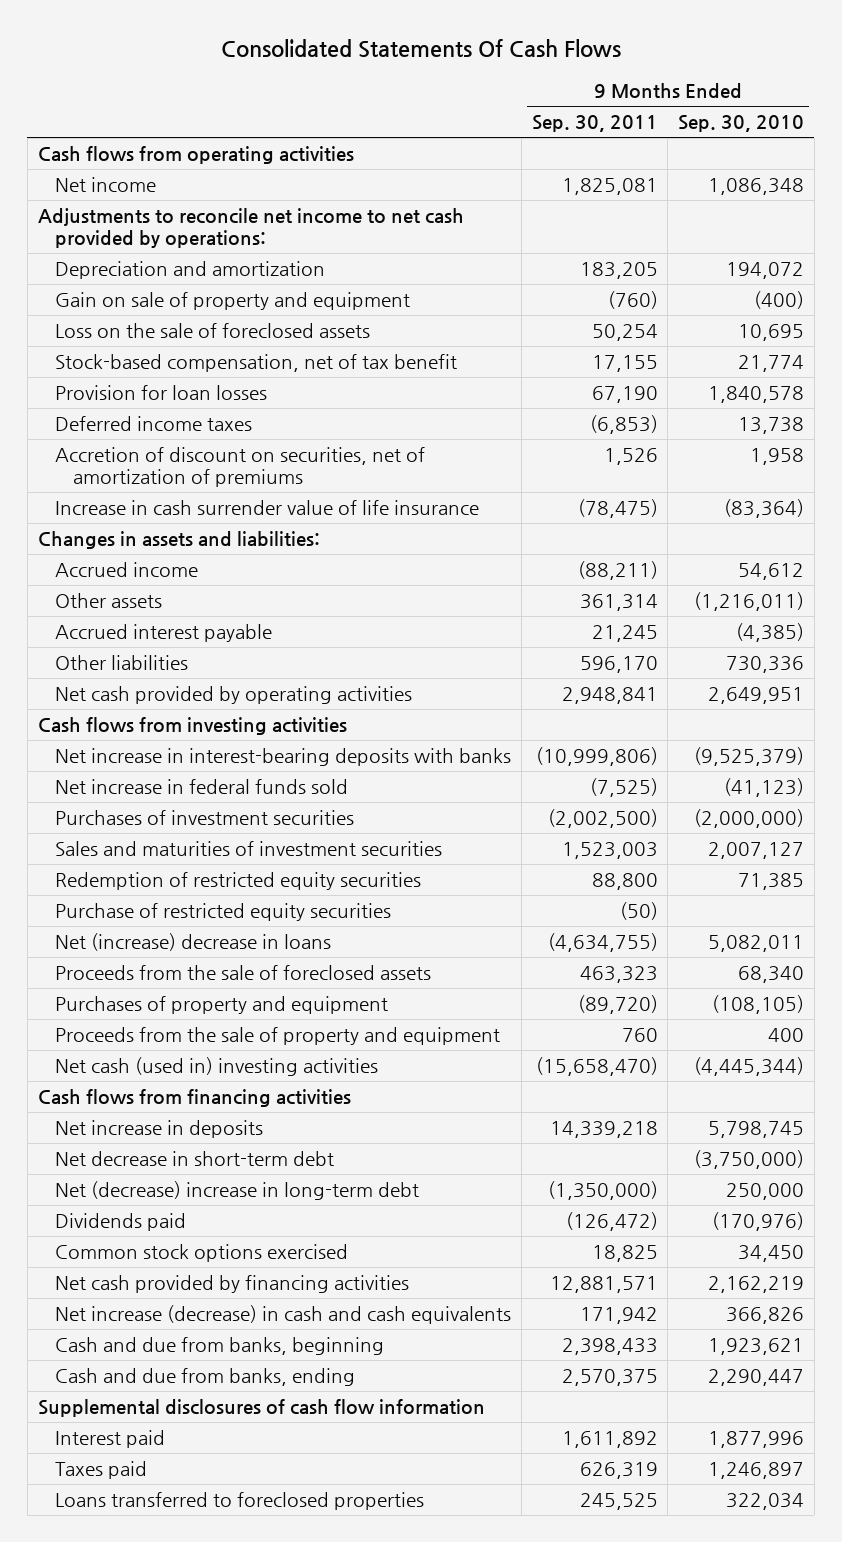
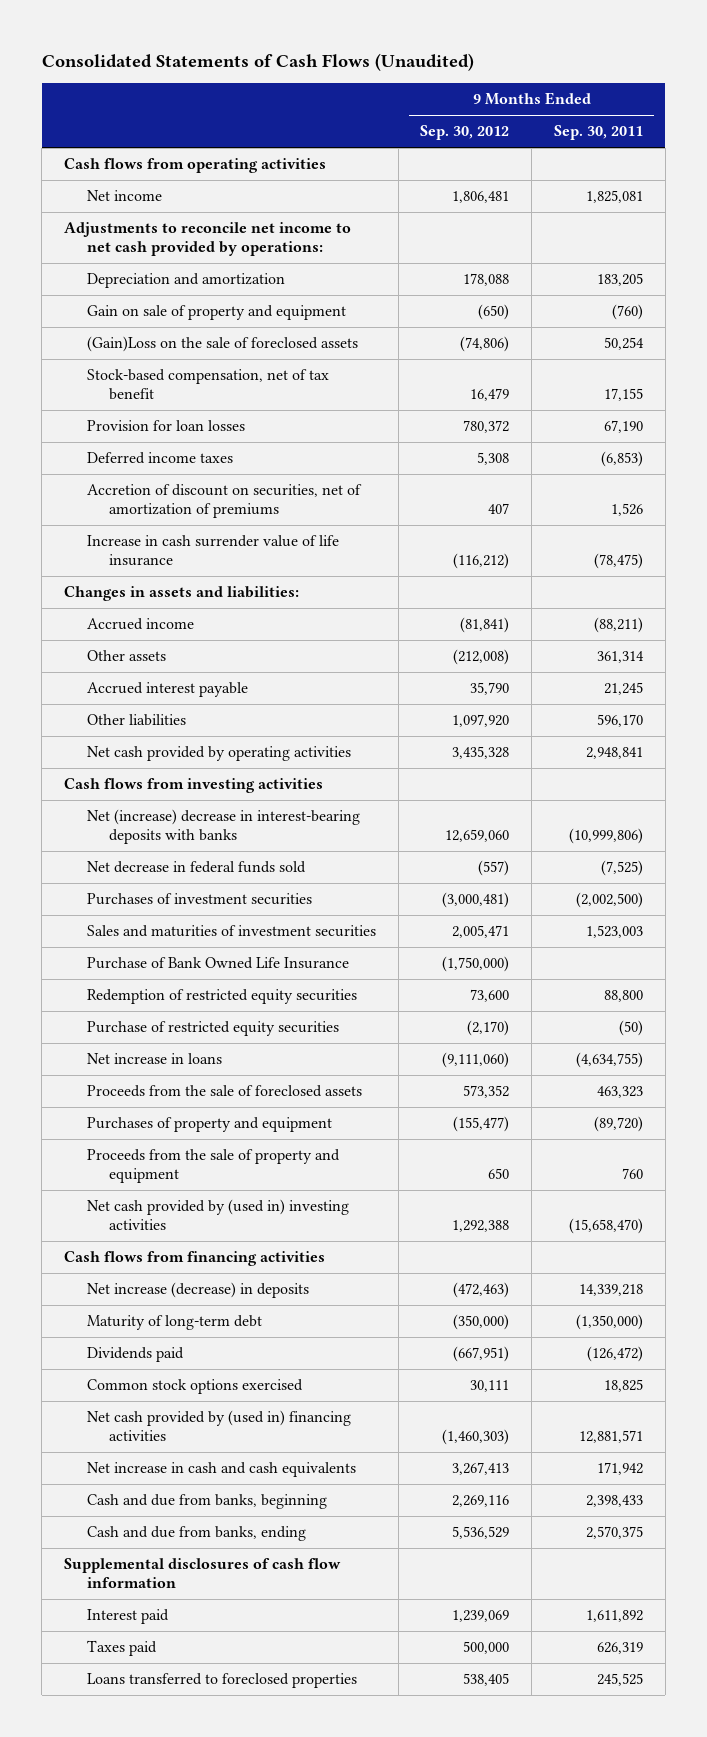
[220,39,621,59] Consolidated Statements Of Cash Flows -> [41,53,474,72] Consolidated Statements of Cash Flows (Unaudited)
[678,115,805,133] Sep. 30, 2010 -> none
none -> [420,125,510,141] Sep. 30, 2012
[55,323,371,339] Loss on the sale of foreclosed assets -> [86,336,358,353] (Gain)Loss on the sale of foreclosed assets
[55,748,512,767] Net increase in interest-bearing deposits with banks -> [86,809,360,845] Net (increase) decrease in interest-bearing deposits with banks
[55,779,349,795] Net increase in federal funds sold -> [86,861,306,874] Net decrease in federal funds sold
none -> [86,957,349,970] Purchase of Bank Owned Life Insurance
[55,933,332,952] Net (increase) decrease in loans -> [86,1053,222,1065] Net increase in loans
[55,1057,379,1077] Net cash (used in) investing activities -> [86,1199,349,1231] Net cash provided by (used in) investing activities
[55,1151,335,1167] Net decrease in short-term debt -> none
[55,1120,264,1139] Net increase in deposits -> [86,1282,309,1299] Net increase (decrease) in deposits
[55,1181,420,1201] Net (decrease) increase in long-term debt -> [86,1315,262,1331] Maturity of long-term debt
[55,1275,410,1294] Net cash provided by financing activities -> [86,1410,351,1442] Net cash provided by (used in) financing activities
[55,1305,512,1325] Net increase (decrease) in cash and cash equivalents -> [86,1462,356,1478] Net increase in cash and cash equivalents

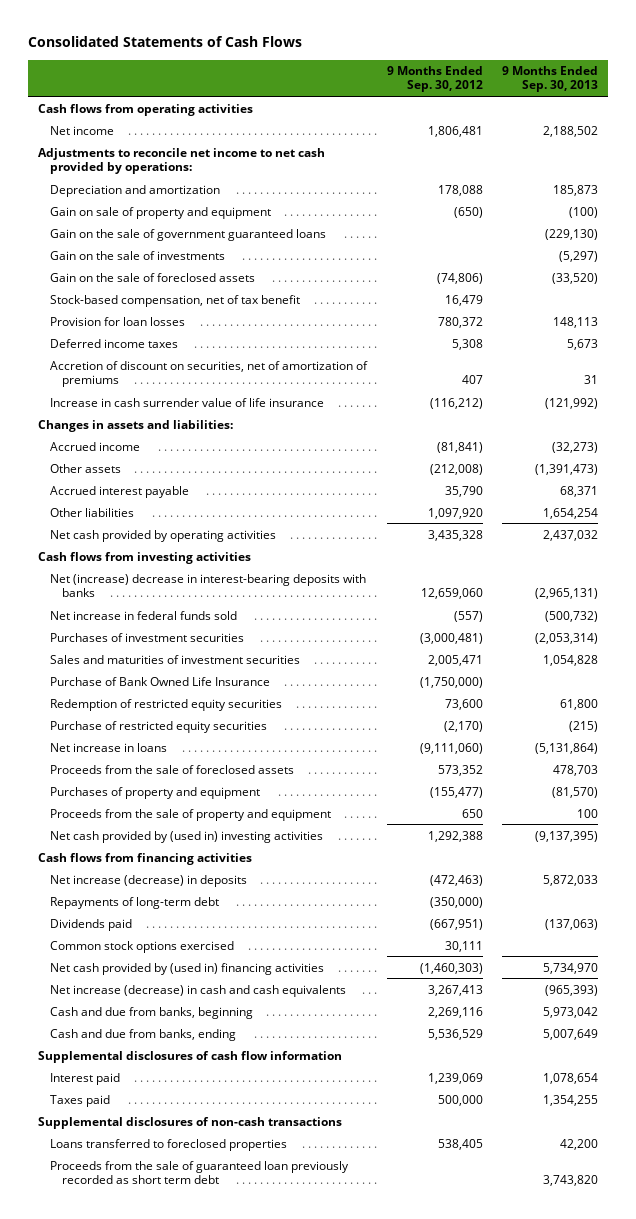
[41,53,474,72] Consolidated Statements of Cash Flows (Unaudited) -> [28,36,303,48] Consolidated Statements of Cash Flows
[554,125,644,141] Sep. 30, 2011 -> none
none -> [502,66,599,93] 9 Months Ended Sep. 30, 2013
none -> [49,228,326,241] Gain on the sale of government guaranteed loans
none -> [49,250,225,260] Gain on the sale of investments
[86,336,358,353] (Gain)Loss on the sale of foreclosed assets -> [49,272,255,282] Gain on the sale of foreclosed assets
[86,861,306,874] Net decrease in federal funds sold -> [49,610,237,620] Net increase in federal funds sold
[86,1315,262,1331] Maturity of long-term debt -> [49,896,219,909] Repayments of long-term debt
[86,1462,356,1478] Net increase in cash and cash equivalents -> [49,984,346,997] Net increase (decrease) in cash and cash equivalents
none -> [38,1116,343,1129] Supplemental disclosures of non-cash transactions
none -> [49,1160,349,1184] Proceeds from the sale of guaranteed loan previously recorded as short term debt

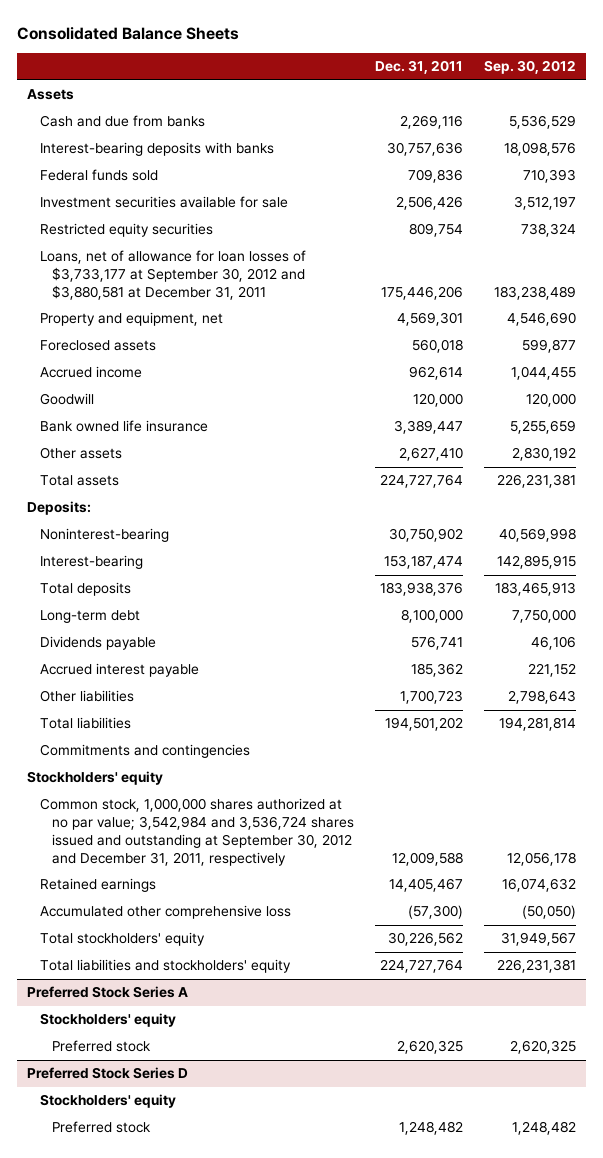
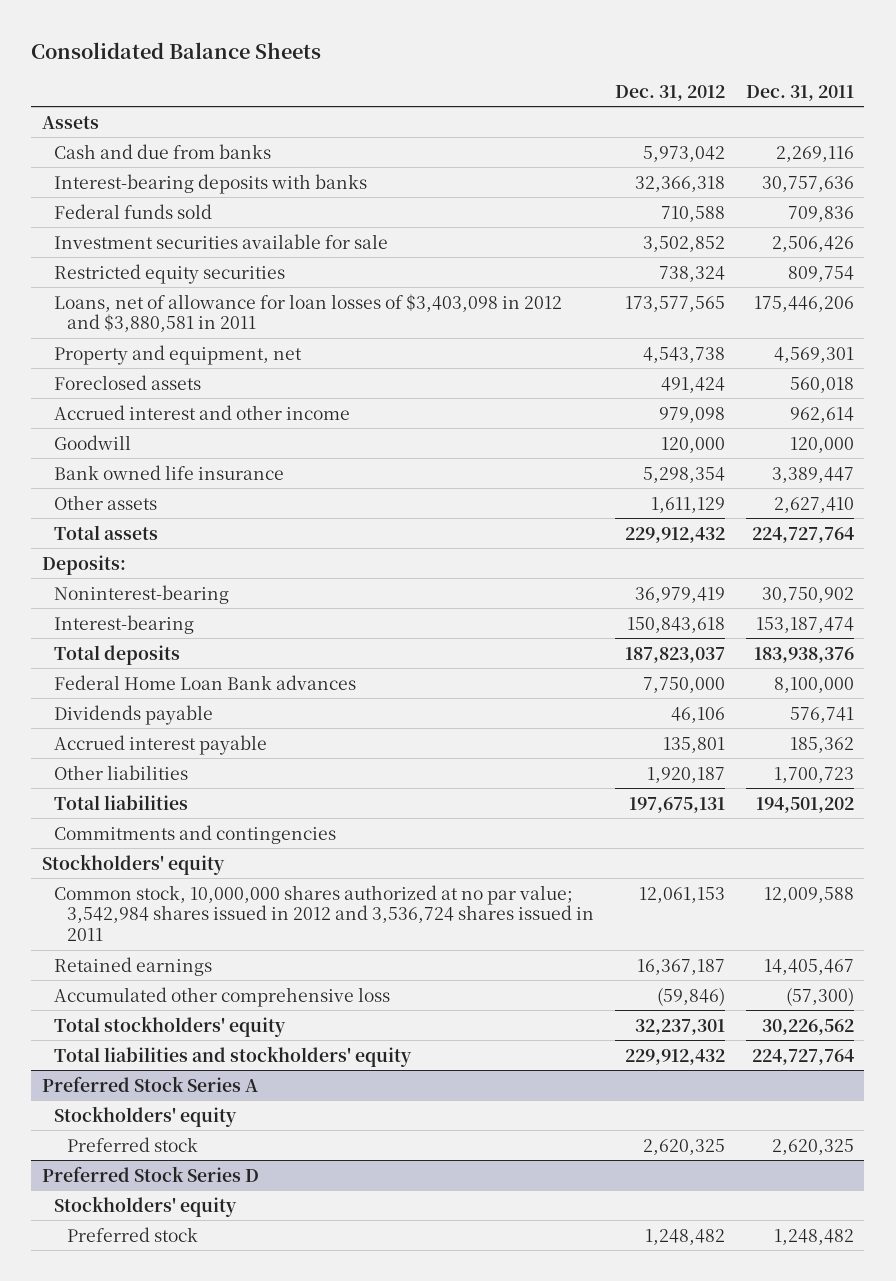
[483,60,576,75] Sep. 30, 2012 -> none
none -> [614,84,725,101] Dec. 31, 2012
[39,250,306,300] Loans, net of allowance for loan losses of $3,733,177 at September 30, 2012 and $3,880,581 at December 31, 2011 -> [54,293,563,333] Loans, net of allowance for loan losses of $3,403,098 in 2012 and $3,880,581 in 2011
[39,366,142,379] Accrued income -> [54,404,351,420] Accrued interest and other income
[39,610,140,624] Long-term debt -> none
none -> [54,674,357,690] Federal Home Loan Bank advances
[39,798,355,866] Common stock, 1,000,000 shares authorized at no par value; 3,542,984 and 3,536,724 shares issued and outstanding at September 30, 2012 and December 31, 2011, respectively -> [54,884,594,941] Common stock, 10,000,000 shares authorized at no par value; 3,542,984 shares issued in 2012 and 3,536,724 shares issued in 2011

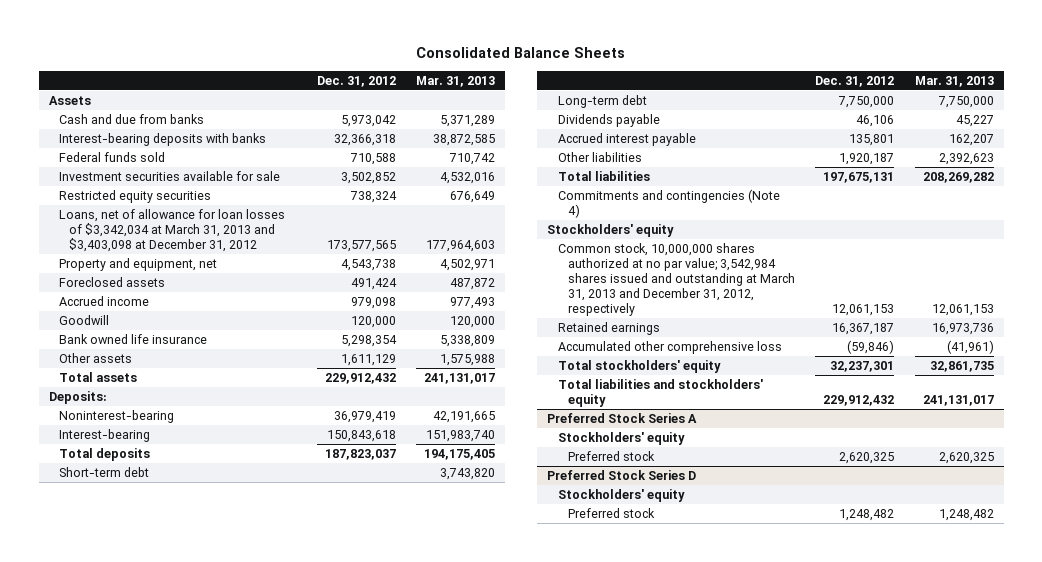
[745,84,854,101] Dec. 31, 2011 -> none
none -> [416,75,496,87] Mar. 31, 2013
[54,293,563,333] Loans, net of allowance for loan losses of $3,403,098 in 2012 and $3,880,581 in 2011 -> [59,209,286,253] Loans, net of allowance for loan losses of $3,342,034 at March 31, 2013 and $3,403,098 at December 31, 2012
[54,404,351,420] Accrued interest and other income -> [59,296,150,307] Accrued income
none -> [59,467,150,478] Short-term debt
[54,674,357,690] Federal Home Loan Bank advances -> [557,95,647,109] Long-term debt
[54,824,337,844] Commitments and contingencies -> [557,189,780,219] Commitments and contingencies (Note 4)
[54,884,594,941] Common stock, 10,000,000 shares authorized at no par value; 3,542,984 shares issued in 2012 and 3,536,724 shares issued in 2011 -> [557,243,795,317] Common stock, 10,000,000 shares authorized at no par value; 3,542,984 shares issued and outstanding at March 31, 2013 and December 31, 2012, respectively

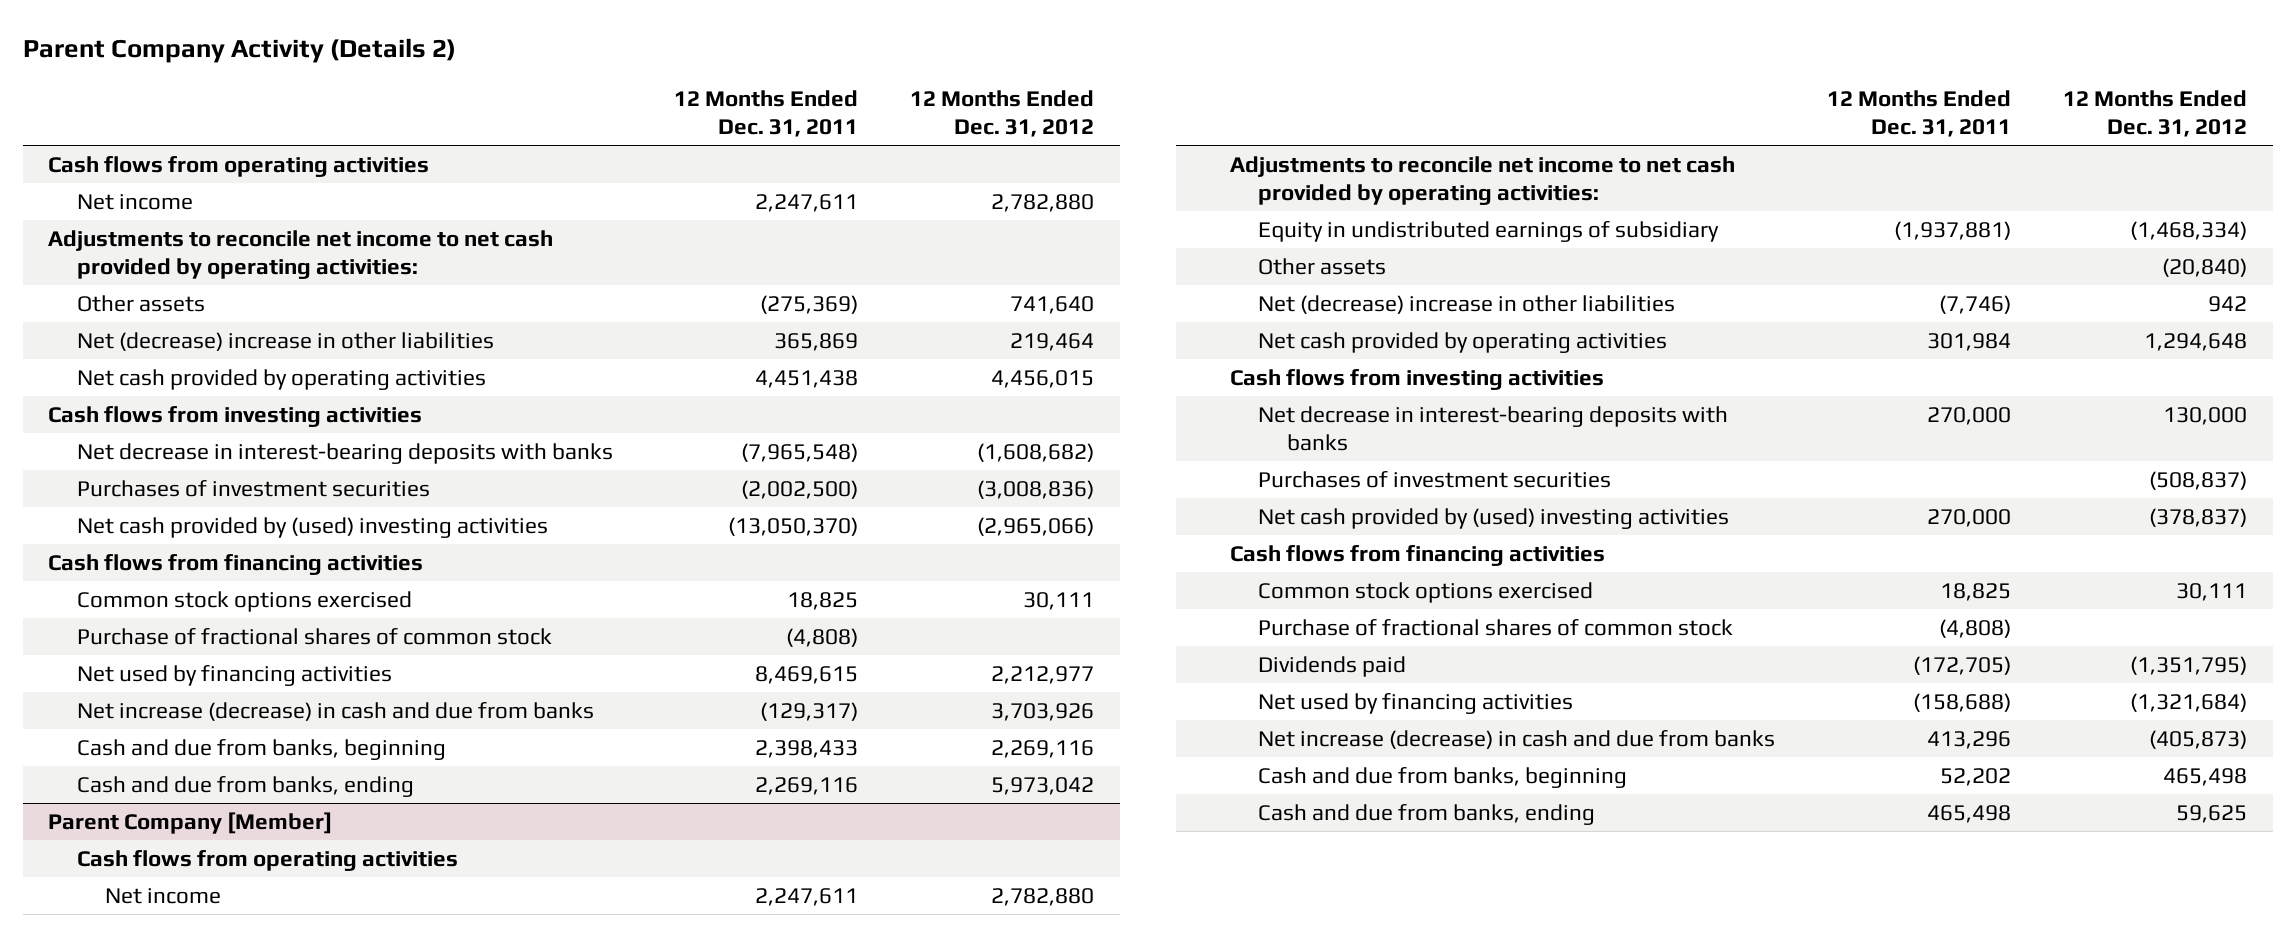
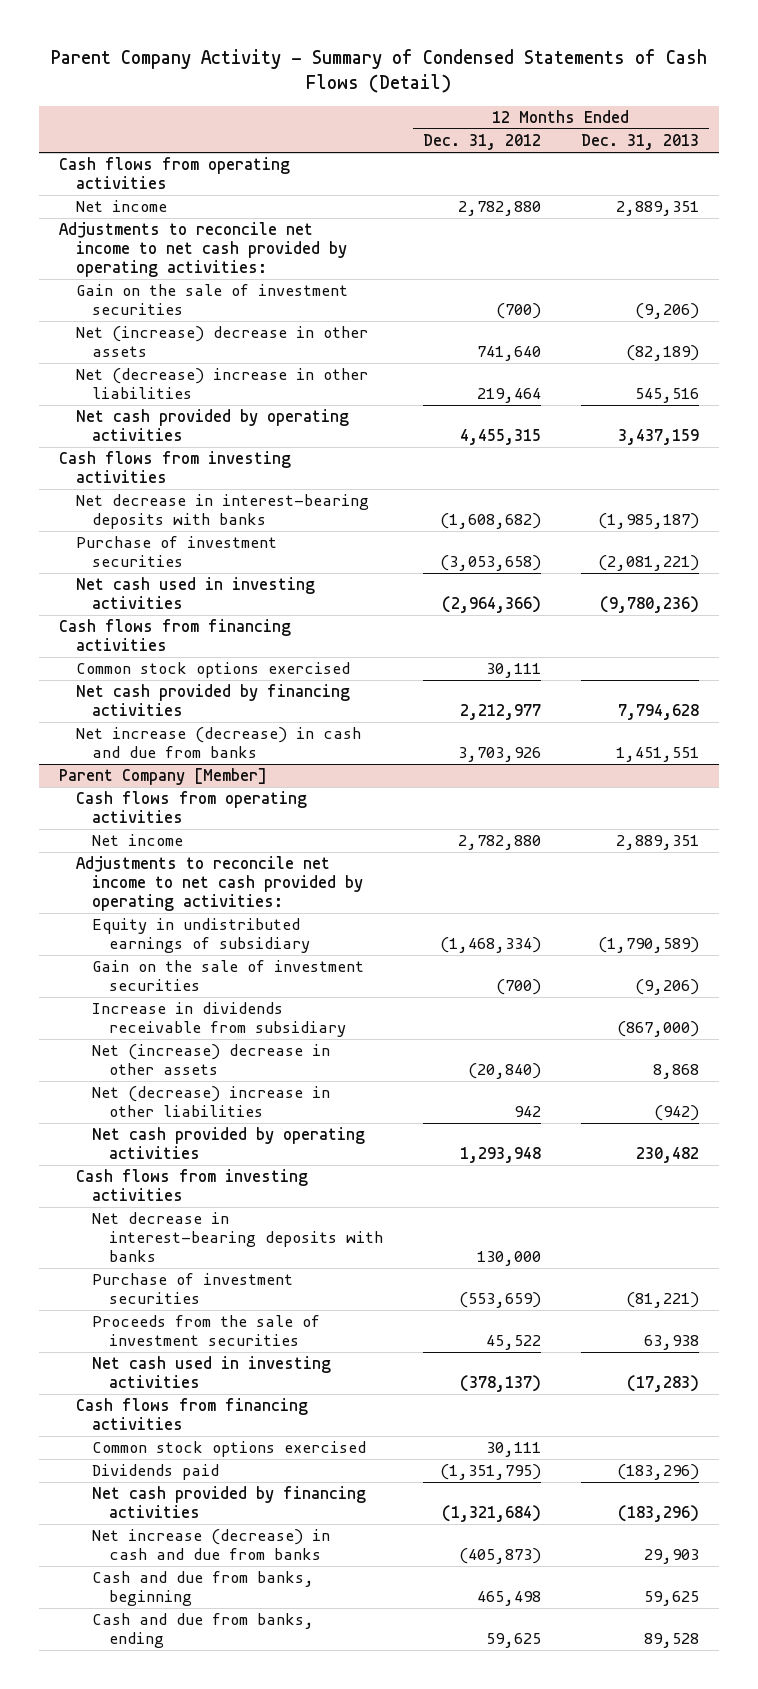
[22,38,456,64] Parent Company Activity (Details 2) -> [50,49,707,94] Parent Company Activity - Summary of Condensed Statements of Cash Flows (Detail)
[673,89,858,138] 12 Months Ended Dec. 31, 2011 -> none
none -> [580,134,699,151] Dec. 31, 2013
none -> [75,284,348,316] Gain on the sale of investment securities
[76,294,205,312] Other assets -> [75,326,368,358] Net (increase) decrease in other assets
[990,369,1094,388] 4,456,015 -> [460,429,542,446] 4,455,315
[76,479,430,497] Purchases of investment securities -> [75,536,277,568] Purchase of investment securities
[976,479,1094,499] (3,008,836) -> [440,555,542,572] (3,053,658)
[76,516,548,538] Net cash provided by (used) investing activities -> [75,577,315,610] Net cash used in investing activities
[976,516,1094,536] (2,965,066) -> [442,596,542,614] (2,964,366)
[76,627,552,645] Purchase of fractional shares of common stock -> none
[76,664,392,686] Net used by financing activities -> [75,684,350,717] Net cash provided by financing activities
[76,738,446,760] Cash and due from banks, beginning -> none
[76,775,414,797] Cash and due from banks, ending -> none
none -> [92,960,365,992] Gain on the sale of investment securities
none -> [92,1002,347,1038] Increase in dividends receivable from subsidiary
[1258,257,1387,275] Other assets -> [92,1044,331,1076] Net (increase) decrease in other assets
[2143,332,2247,351] 1,294,648 -> [460,1147,542,1164] 1,293,948
[1258,470,1612,488] Purchases of investment securities -> [92,1273,294,1305] Purchase of investment securities
[2148,470,2247,490] (508,837) -> [459,1292,542,1309] (553,659)
none -> [92,1315,321,1347] Proceeds from the sale of investment securities
[1258,507,1730,529] Net cash provided by (used) investing activities -> [92,1356,332,1389] Net cash used in investing activities
[2148,507,2247,527] (378,837) -> [460,1375,542,1393] (378,137)
[1258,618,1734,636] Purchase of fractional shares of common stock -> none
[1258,692,1574,714] Net used by financing activities -> [92,1486,367,1519] Net cash provided by financing activities

